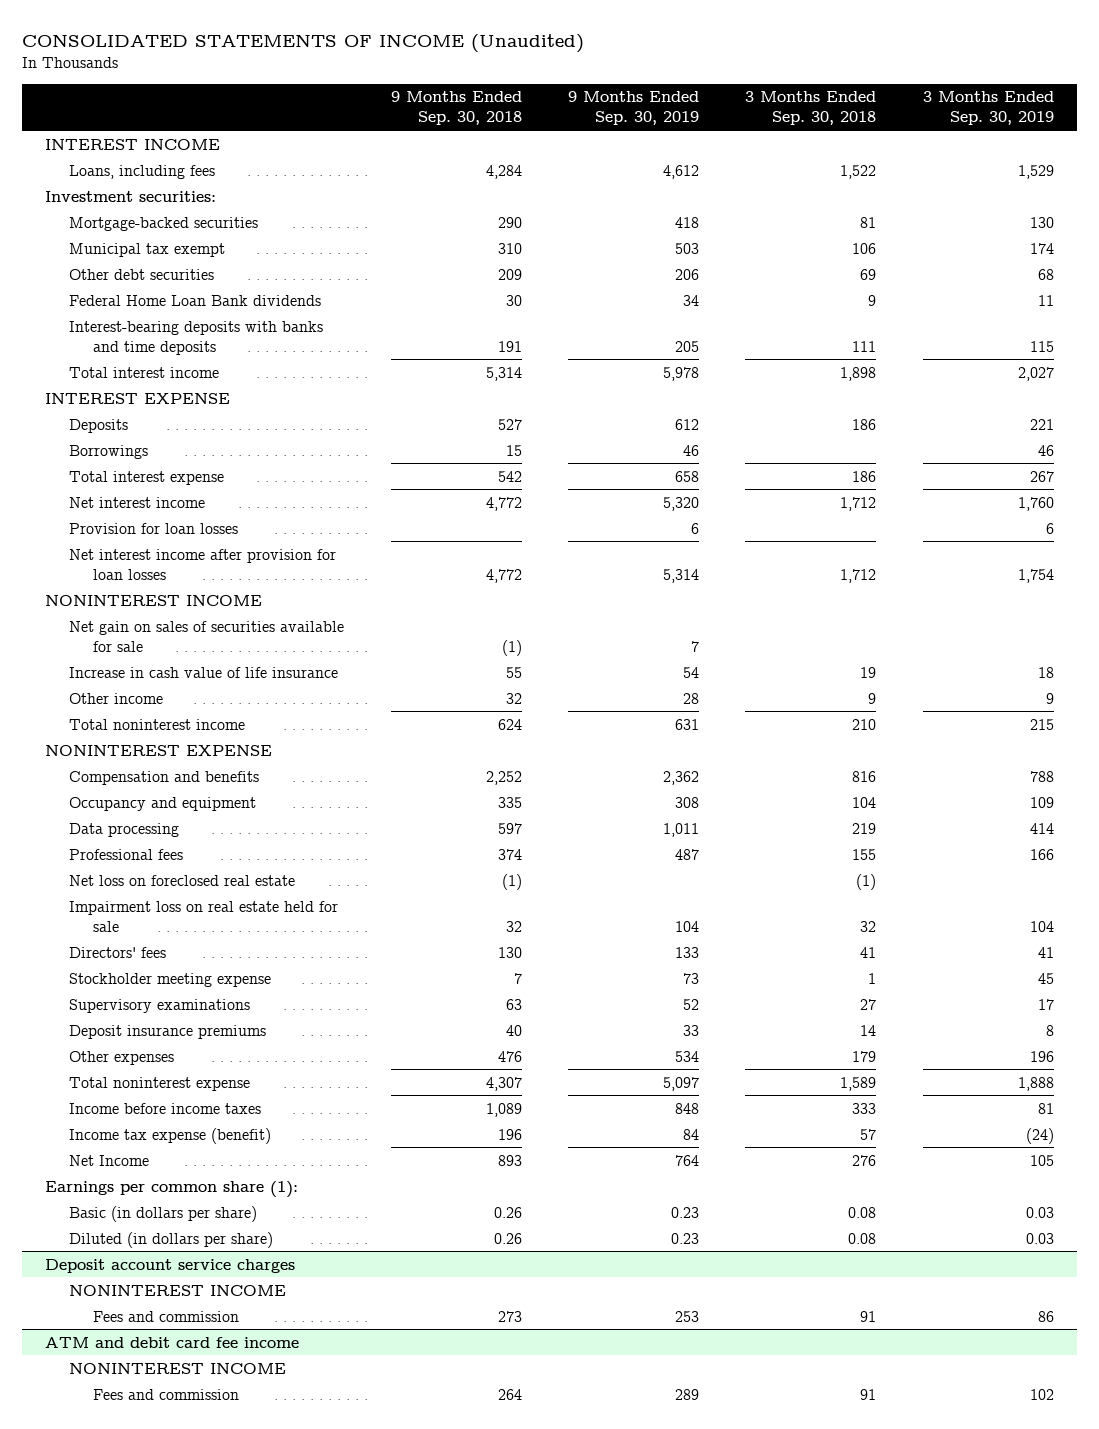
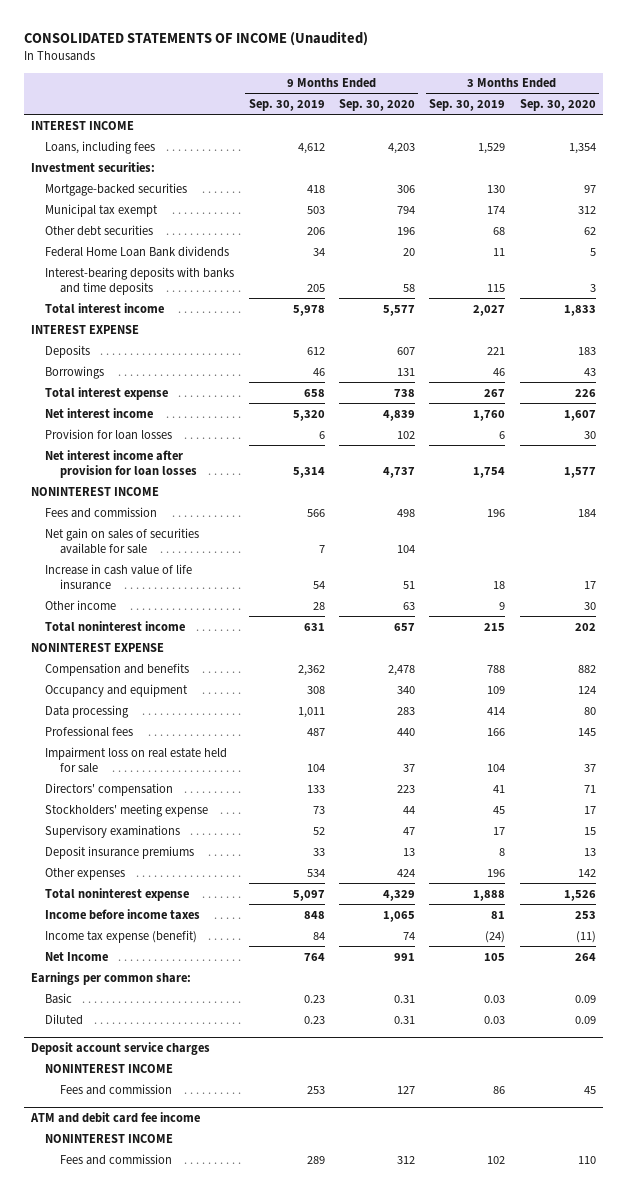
[390,91,522,126] 9 Months Ended Sep. 30, 2018 -> none
[745,91,877,126] 3 Months Ended Sep. 30, 2018 -> none
none -> [338,98,415,111] Sep. 30, 2020
none -> [519,98,596,111] Sep. 30, 2020
none -> [45,506,158,518] Fees and commission
[69,874,296,886] Net loss on foreclosed real estate -> none
[69,946,167,958] Directors' fees -> [45,782,174,796] Directors' compensation
[69,972,272,987] Stockholder meeting expense -> [45,803,209,817] Stockholders' meeting expense
[45,1180,299,1198] Earnings per common share (1): -> [30,971,191,985] Earnings per common share:
[69,1205,258,1222] Basic (in dollars per share) -> [45,992,73,1004] Basic
[69,1231,274,1248] Diluted (in dollars per share) -> [45,1013,84,1025] Diluted

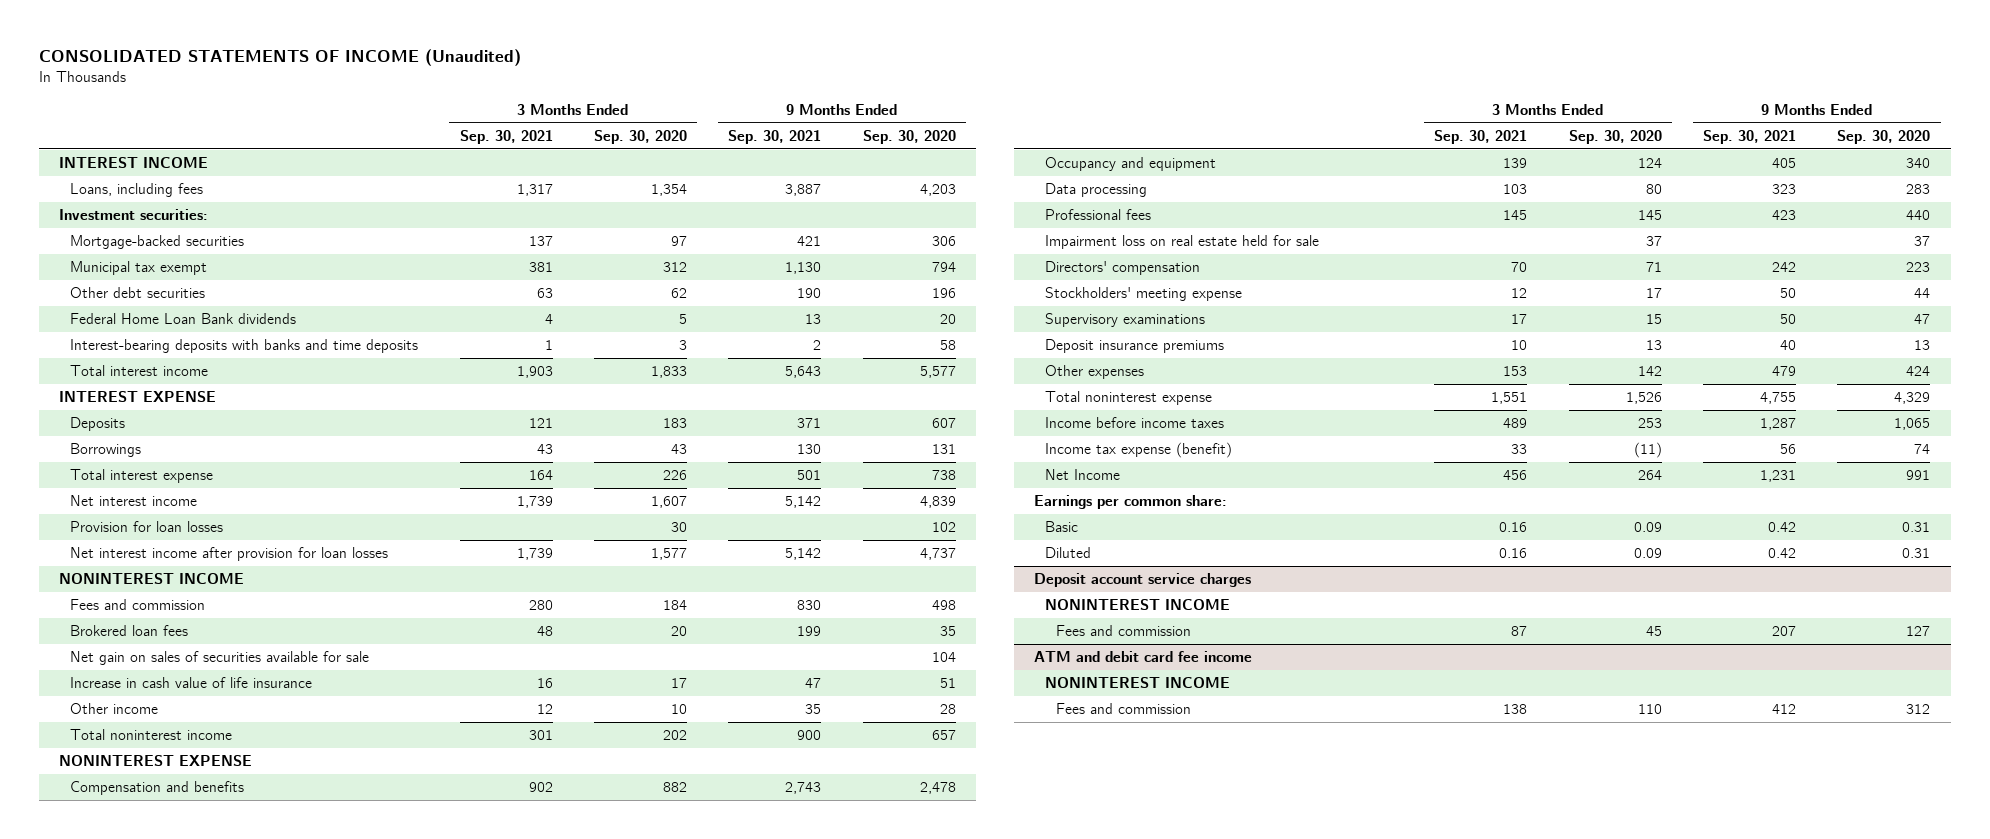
[248,98,325,111] Sep. 30, 2019 -> none
[429,98,506,111] Sep. 30, 2019 -> none
none -> [459,129,553,144] Sep. 30, 2021
none -> [728,129,822,144] Sep. 30, 2021
none -> [70,625,189,637] Brokered loan fees
[402,601,415,610] 63 -> [939,704,956,715] 28
[583,601,596,610] 30 -> [670,704,687,715] 10

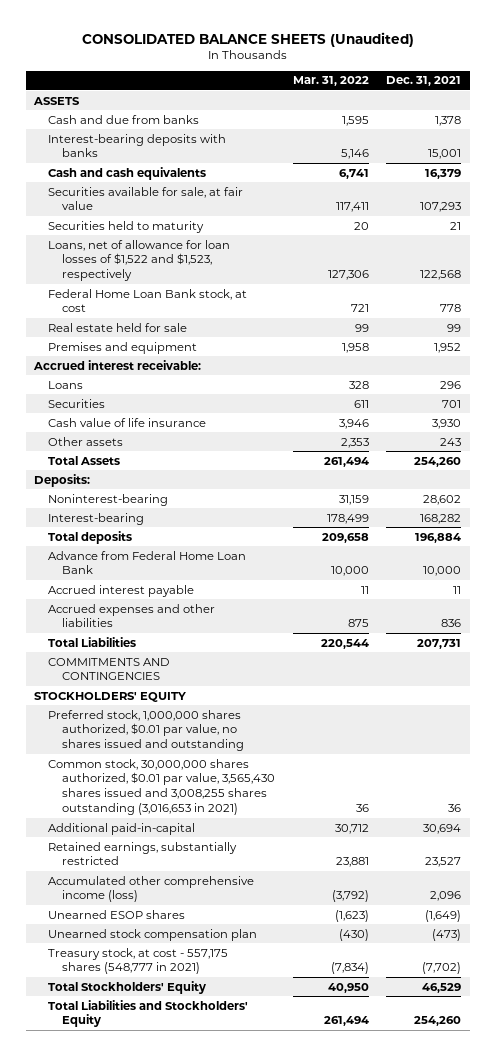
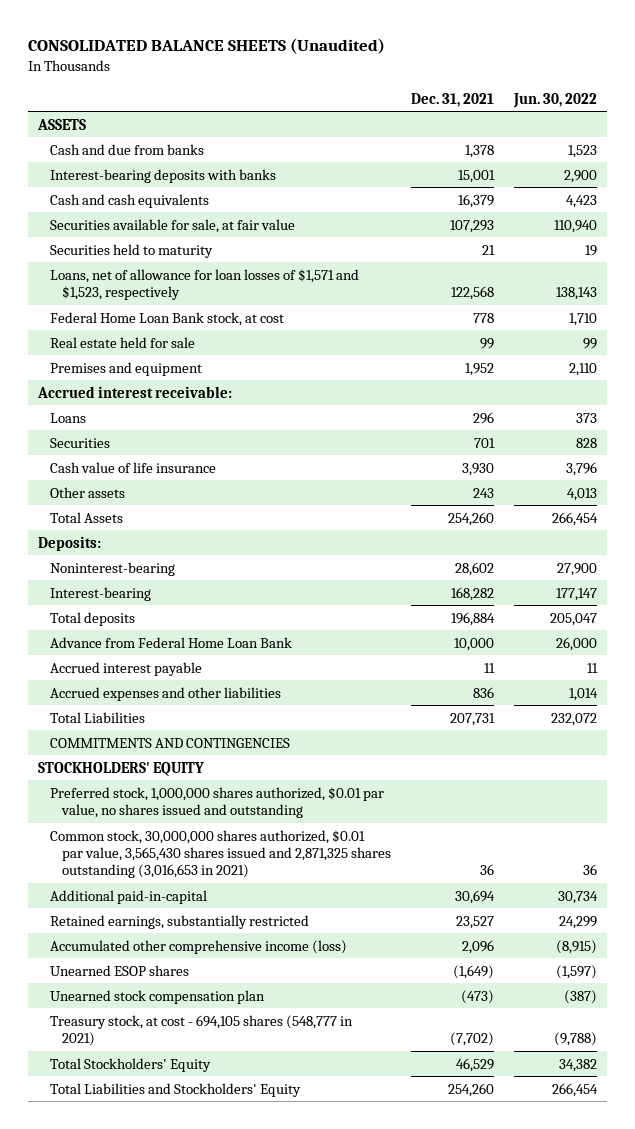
[292,76,369,87] Mar. 31, 2022 -> none
none -> [512,92,597,108] Jun. 30, 2022
[48,239,231,282] Loans, net of allowance for loan losses of $1,522 and $1,523, respectively -> [49,268,359,300] Loans, net of allowance for loan losses of $1,571 and $1,523, respectively
[48,758,276,816] Common stock, 30,000,000 shares authorized, $0.01 par value, 3,565,430 shares issued and 3,008,255 shares outstanding (3,016,653 in 2021) -> [49,829,391,879] Common stock, 30,000,000 shares authorized, $0.01 par value, 3,565,430 shares issued and 2,871,325 shares outstanding (3,016,653 in 2021)
[48,947,229,975] Treasury stock, at cost - 557,175 shares (548,777 in 2021) -> [49,1014,353,1046] Treasury stock, at cost - 694,105 shares (548,777 in 2021)

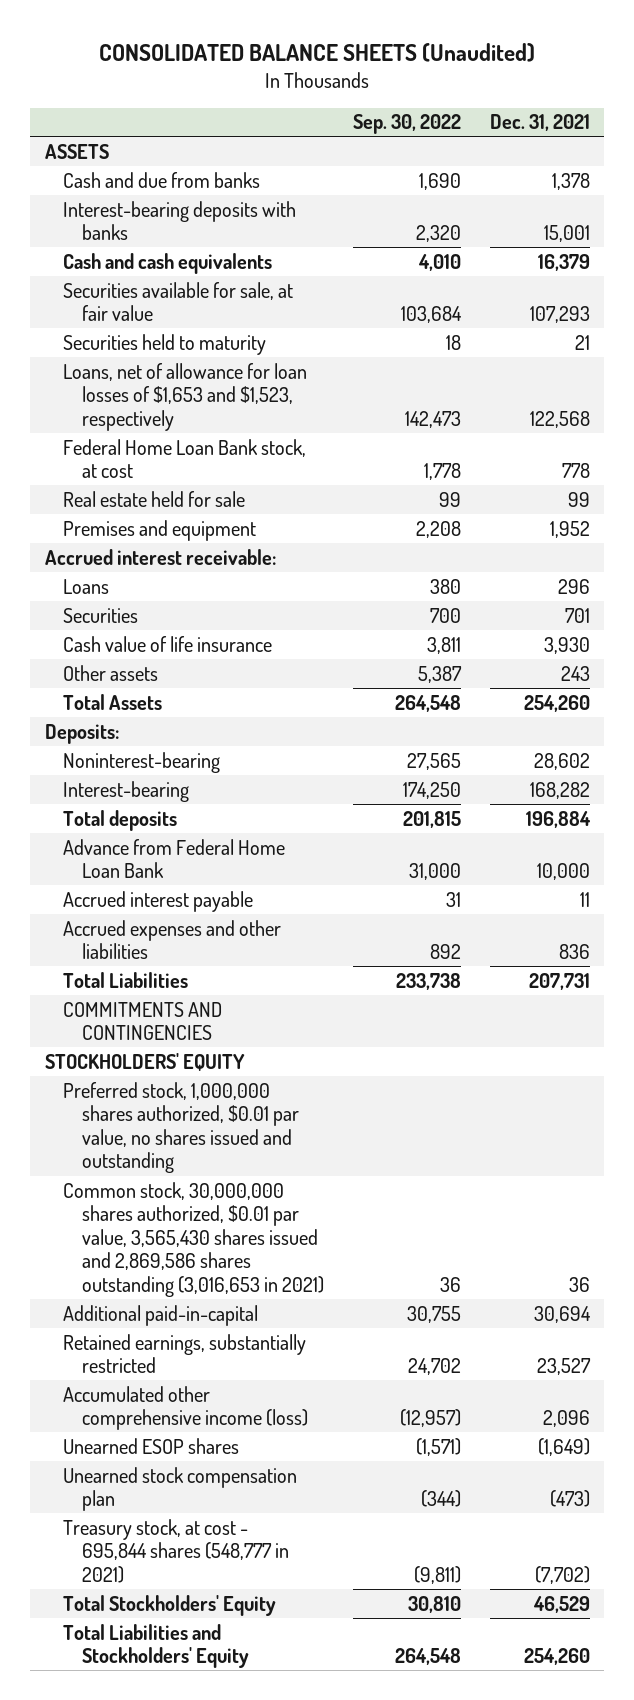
[512,92,597,108] Jun. 30, 2022 -> none
none -> [352,114,461,135] Sep. 30, 2022
[49,268,359,300] Loans, net of allowance for loan losses of $1,571 and $1,523, respectively -> [63,362,308,431] Loans, net of allowance for loan losses of $1,653 and $1,523, respectively
[49,829,391,879] Common stock, 30,000,000 shares authorized, $0.01 par value, 3,565,430 shares issued and 2,871,325 shares outstanding (3,016,653 in 2021) -> [63,1181,324,1298] Common stock, 30,000,000 shares authorized, $0.01 par value, 3,565,430 shares issued and 2,869,586 shares outstanding (3,016,653 in 2021)
[49,1014,353,1046] Treasury stock, at cost - 694,105 shares (548,777 in 2021) -> [63,1518,289,1583] Treasury stock, at cost - 695,844 shares (548,777 in 2021)

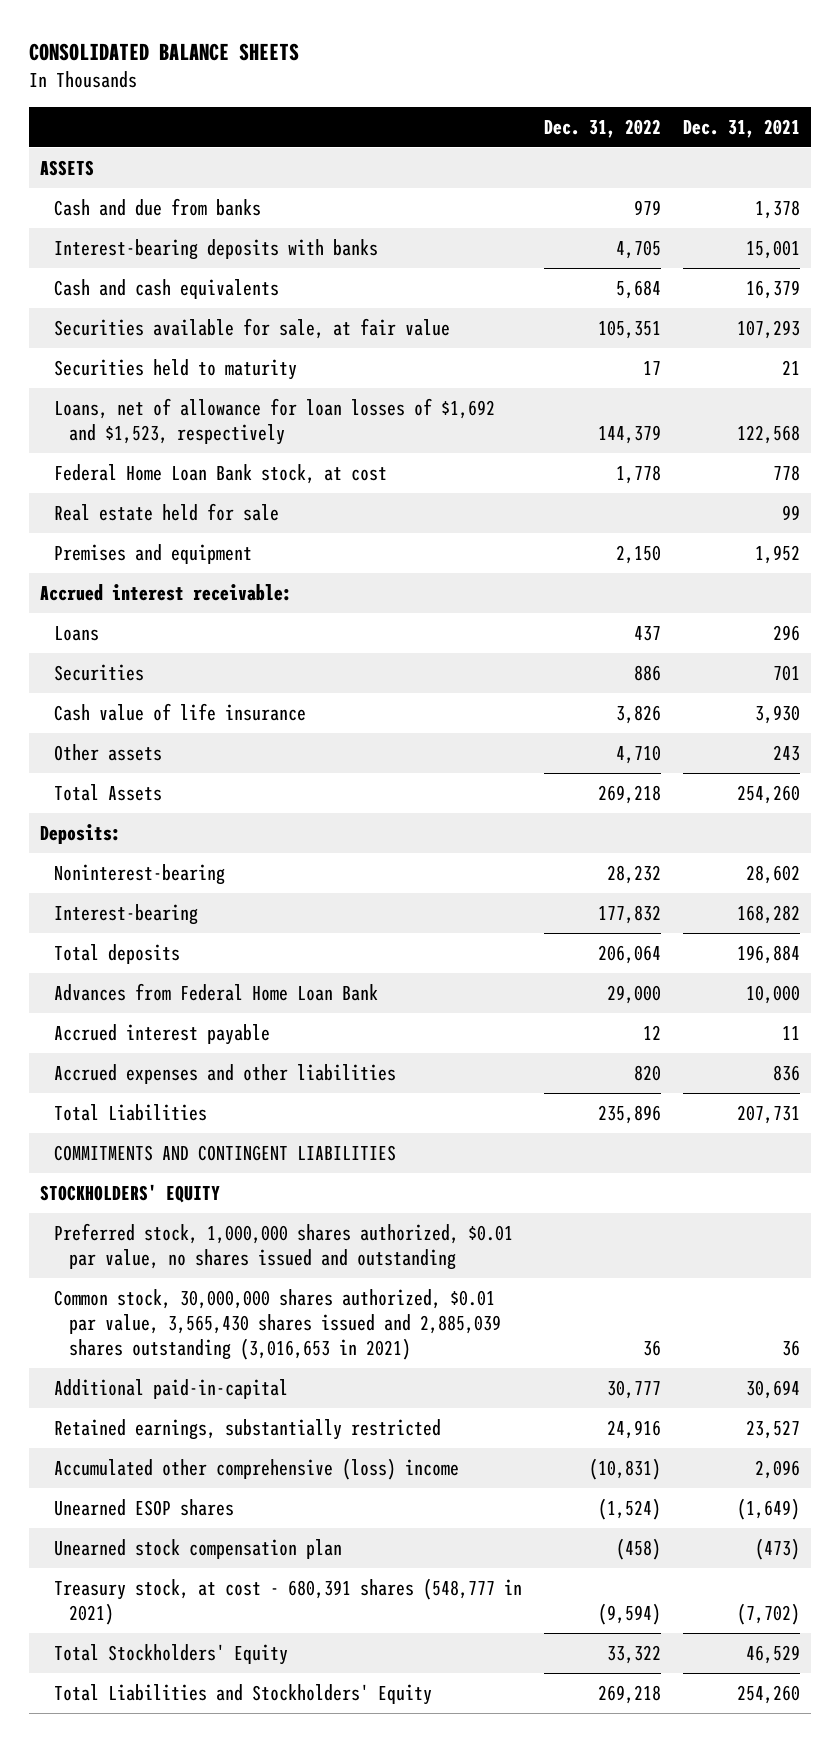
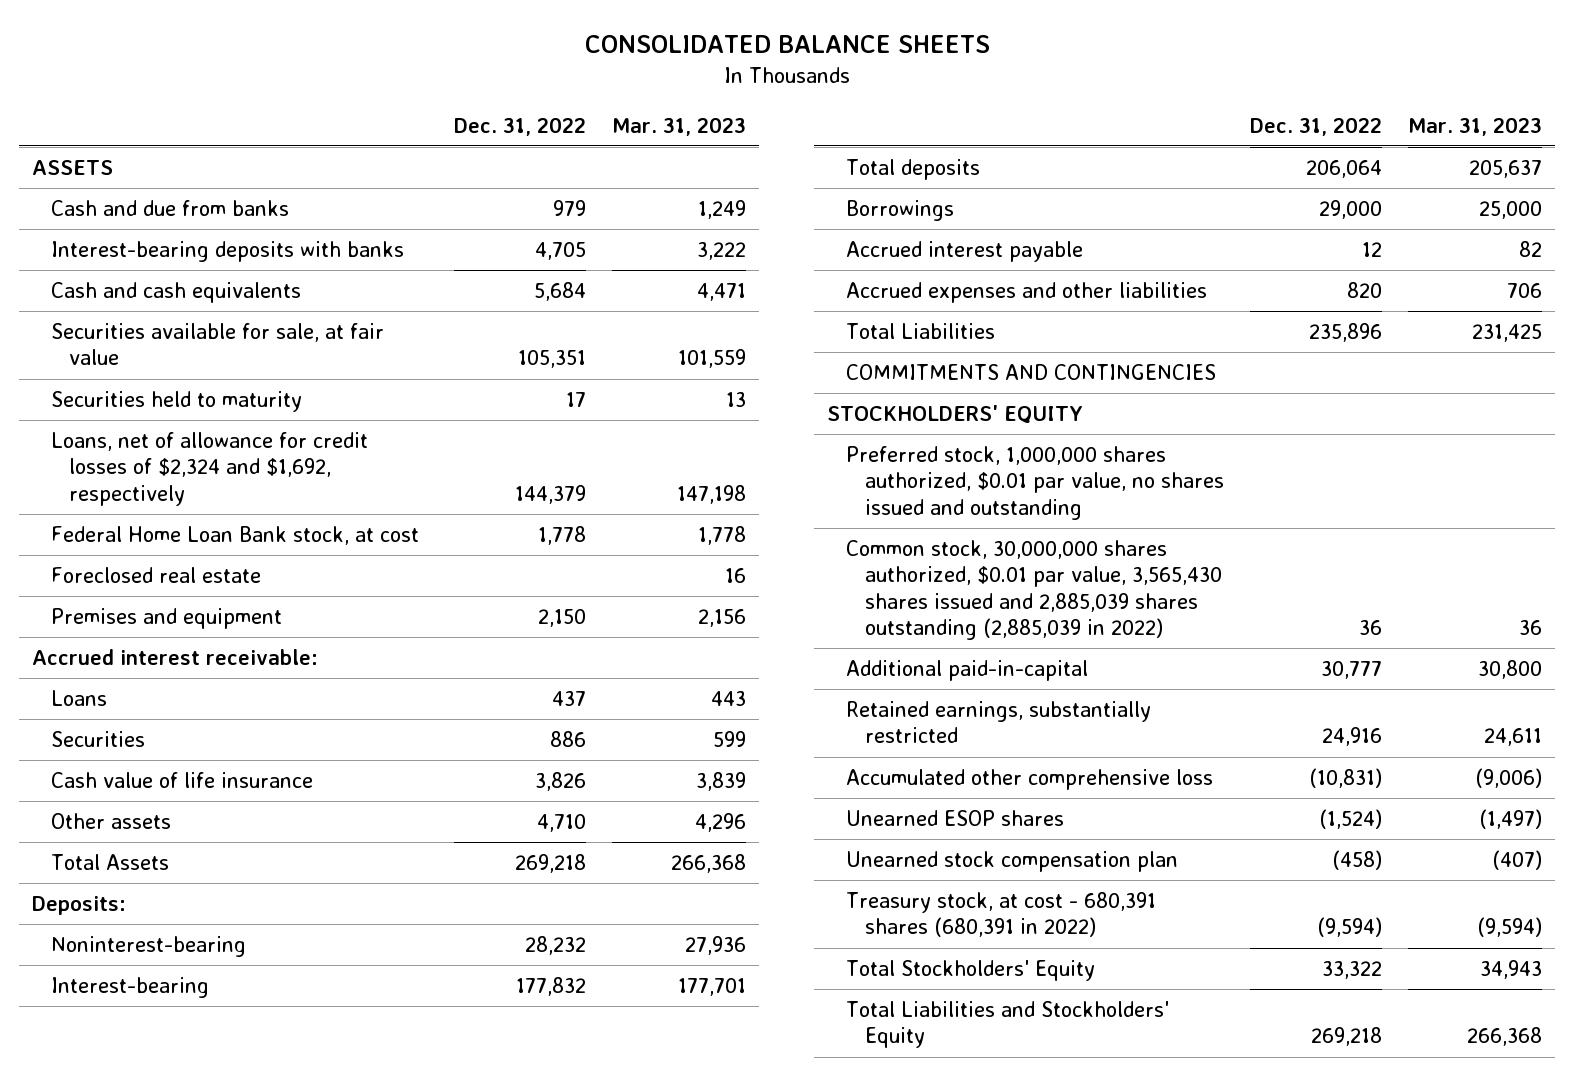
[683,118,801,138] Dec. 31, 2021 -> none
none -> [612,116,747,136] Mar. 31, 2023
[54,398,496,445] Loans, net of allowance for loan losses of $1,692 and $1,523, respectively -> [50,432,368,506] Loans, net of allowance for credit losses of $2,324 and $1,692, respectively
[54,503,280,522] Real estate held for sale -> [50,567,261,584] Foreclosed real estate
[54,983,379,1002] Advances from Federal Home Loan Bank -> none
none -> [846,200,955,222] Borrowings
[54,1145,397,1162] COMMITMENTS AND CONTINGENT LIABILITIES -> [846,364,1217,381] COMMITMENTS AND CONTINGENCIES
[54,1289,501,1360] Common stock, 30,000,000 shares authorized, $0.01 par value, 3,565,430 shares issued and 2,885,039 shares outstanding (3,016,653 in 2021) -> [846,540,1223,641] Common stock, 30,000,000 shares authorized, $0.01 par value, 3,565,430 shares issued and 2,885,039 shares outstanding (2,885,039 in 2022)
[54,1458,460,1481] Accumulated other comprehensive (loss) income -> [846,769,1214,791] Accumulated other comprehensive loss
[54,1578,523,1625] Treasury stock, at cost - 680,391 shares (548,777 in 2021) -> [846,892,1157,938] Treasury stock, at cost - 680,391 shares (680,391 in 2022)

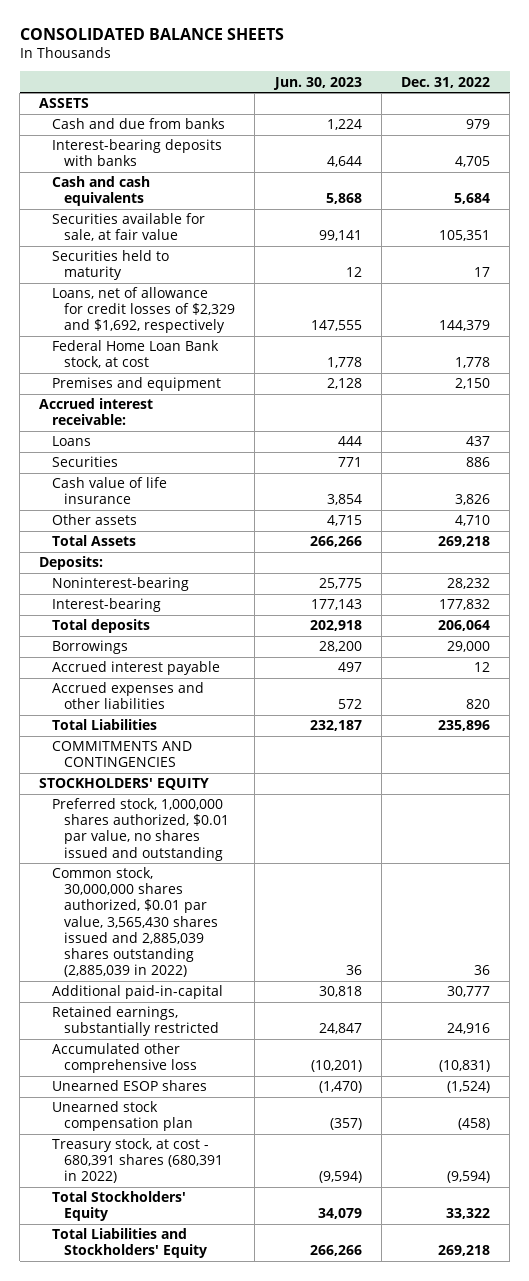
[612,116,747,136] Mar. 31, 2023 -> none
none -> [272,76,362,90] Jun. 30, 2023
[50,432,368,506] Loans, net of allowance for credit losses of $2,324 and $1,692, respectively -> [51,287,236,334] Loans, net of allowance for credit losses of $2,329 and $1,692, respectively
[50,567,261,584] Foreclosed real estate -> none

